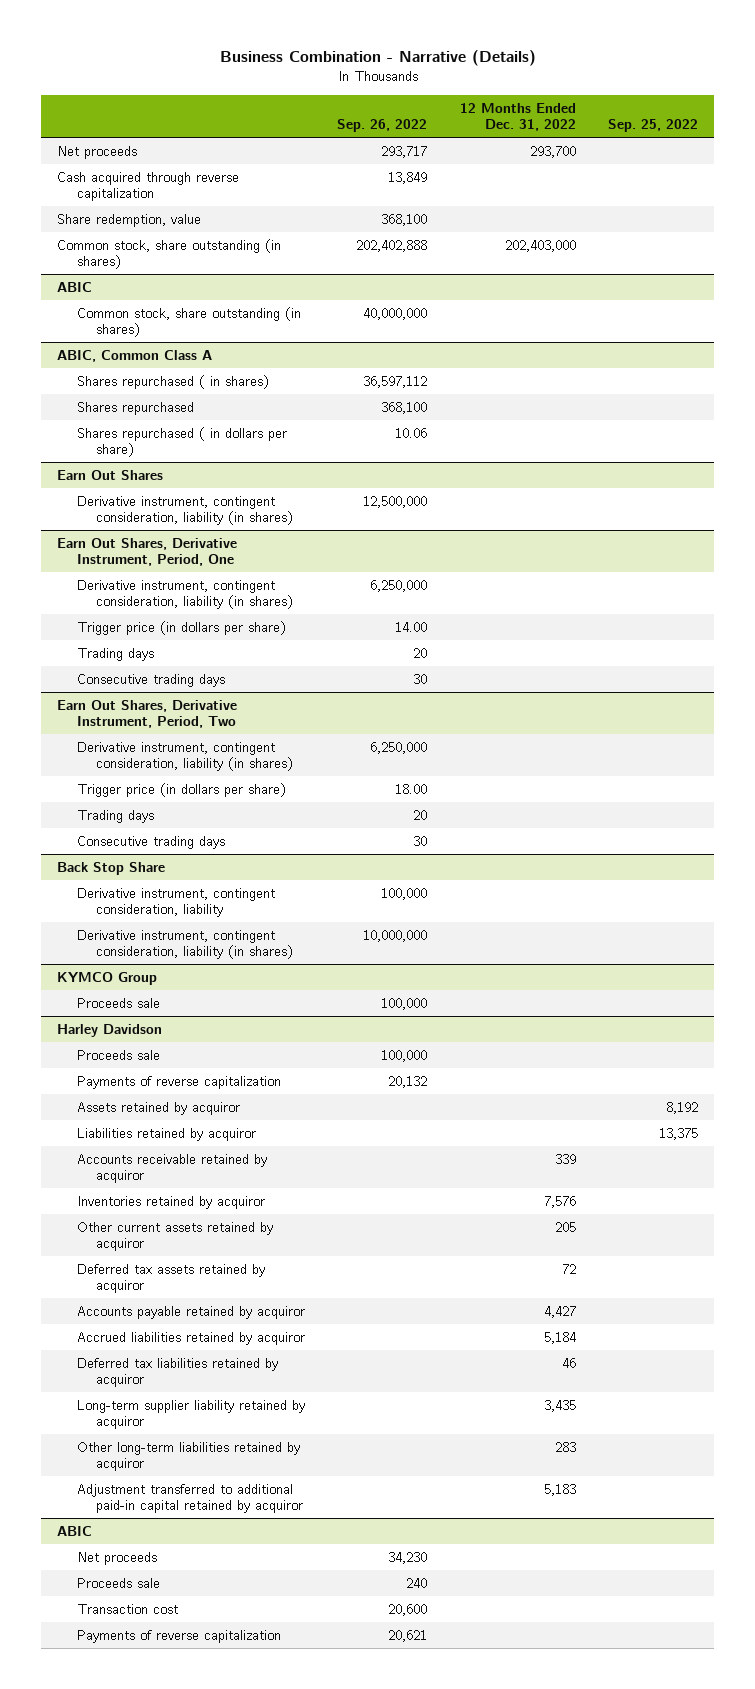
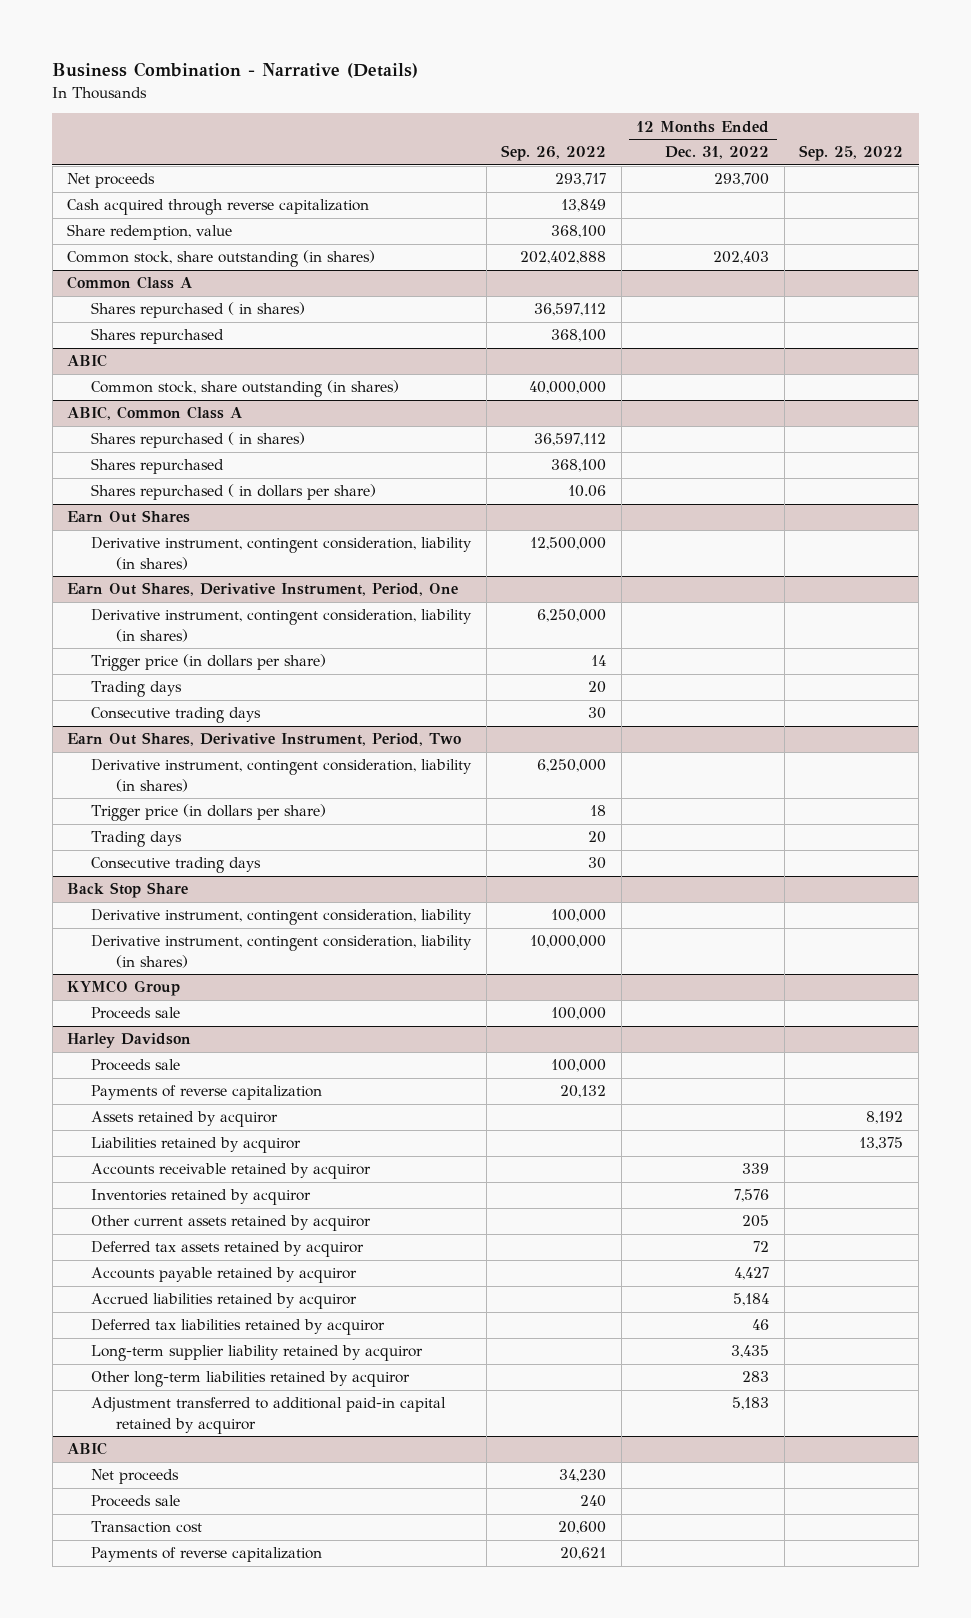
[504,239,576,252] 202,403,000 -> [713,251,770,265] 202,403
none -> [67,276,193,290] Common Class A
none -> [91,302,306,319] Shares repurchased ( in shares)
none -> [91,328,225,345] Shares repurchased
[395,621,428,632] 14.00 -> [591,655,607,667] 14
[395,783,428,794] 18.00 -> [590,805,607,817] 18

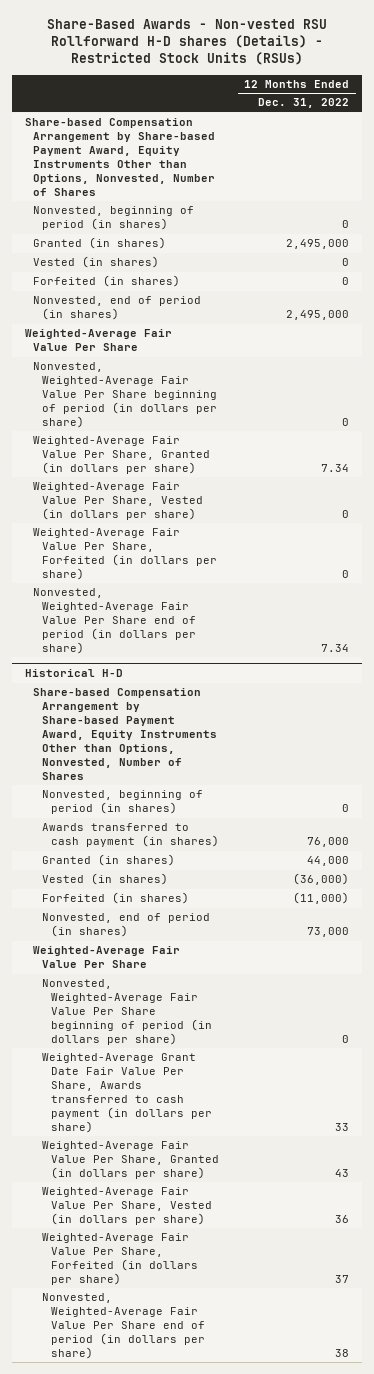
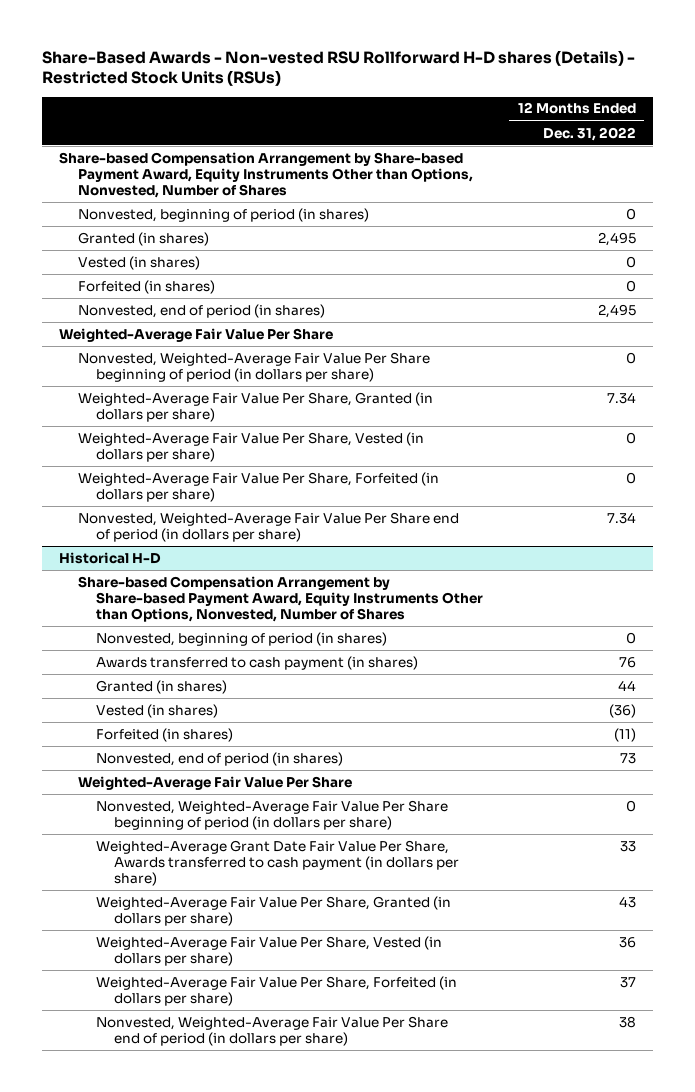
[286,239,350,250] 2,495,000 -> [597,231,636,246] 2,495
[286,310,350,321] 2,495,000 -> [597,303,636,318] 2,495
[307,837,350,848] 76,000 -> [618,656,636,668] 76
[307,856,350,867] 44,000 -> [617,679,636,691] 44
[293,873,350,886] (36,000) -> [608,703,636,718] (36)
[293,892,350,905] (11,000) -> [613,727,636,742] (11)
[307,927,350,938] 73,000 -> [619,752,636,764] 73

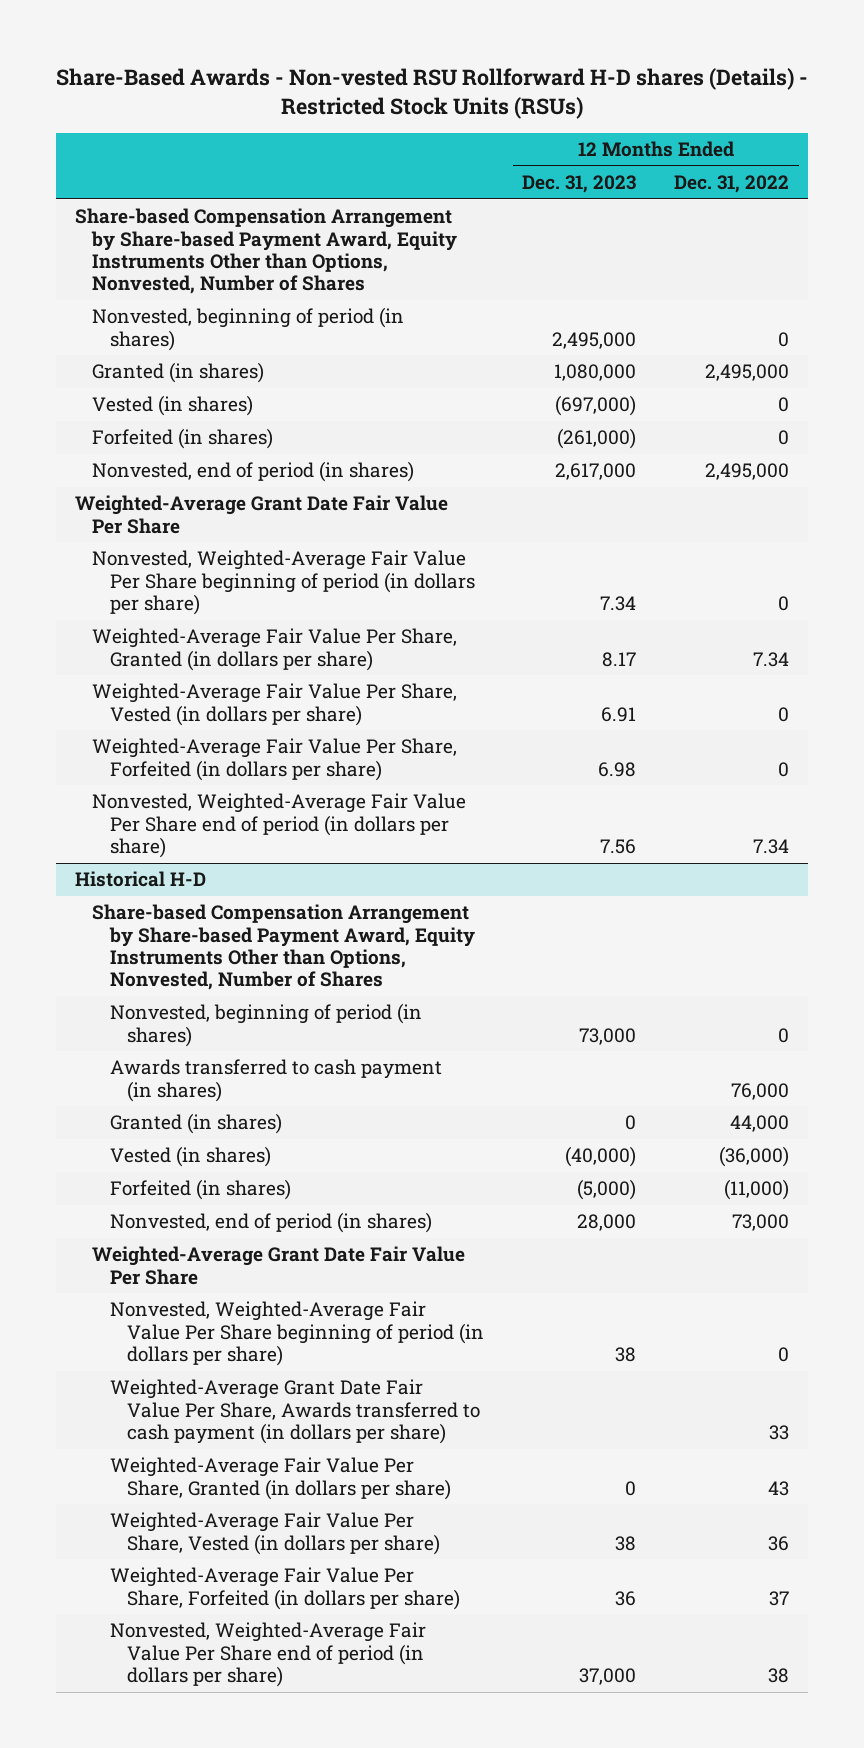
none -> [522,175,637,194] Dec. 31, 2023
[597,231,636,246] 2,495 -> [705,364,790,382] 2,495,000
[597,303,636,318] 2,495 -> [705,463,790,481] 2,495,000
[59,327,334,342] Weighted-Average Fair Value Per Share -> [74,495,448,534] Weighted-Average Grant Date Fair Value Per Share
[618,656,636,668] 76 -> [731,1082,790,1100] 76,000
[617,679,636,691] 44 -> [730,1115,790,1133] 44,000
[608,703,636,718] (36) -> [719,1146,790,1168] (36,000)
[613,727,636,742] (11) -> [724,1179,790,1201] (11,000)
[619,752,636,764] 73 -> [732,1214,790,1232] 73,000
[77,775,352,790] Weighted-Average Fair Value Per Share -> [92,1246,466,1285] Weighted-Average Grant Date Fair Value Per Share

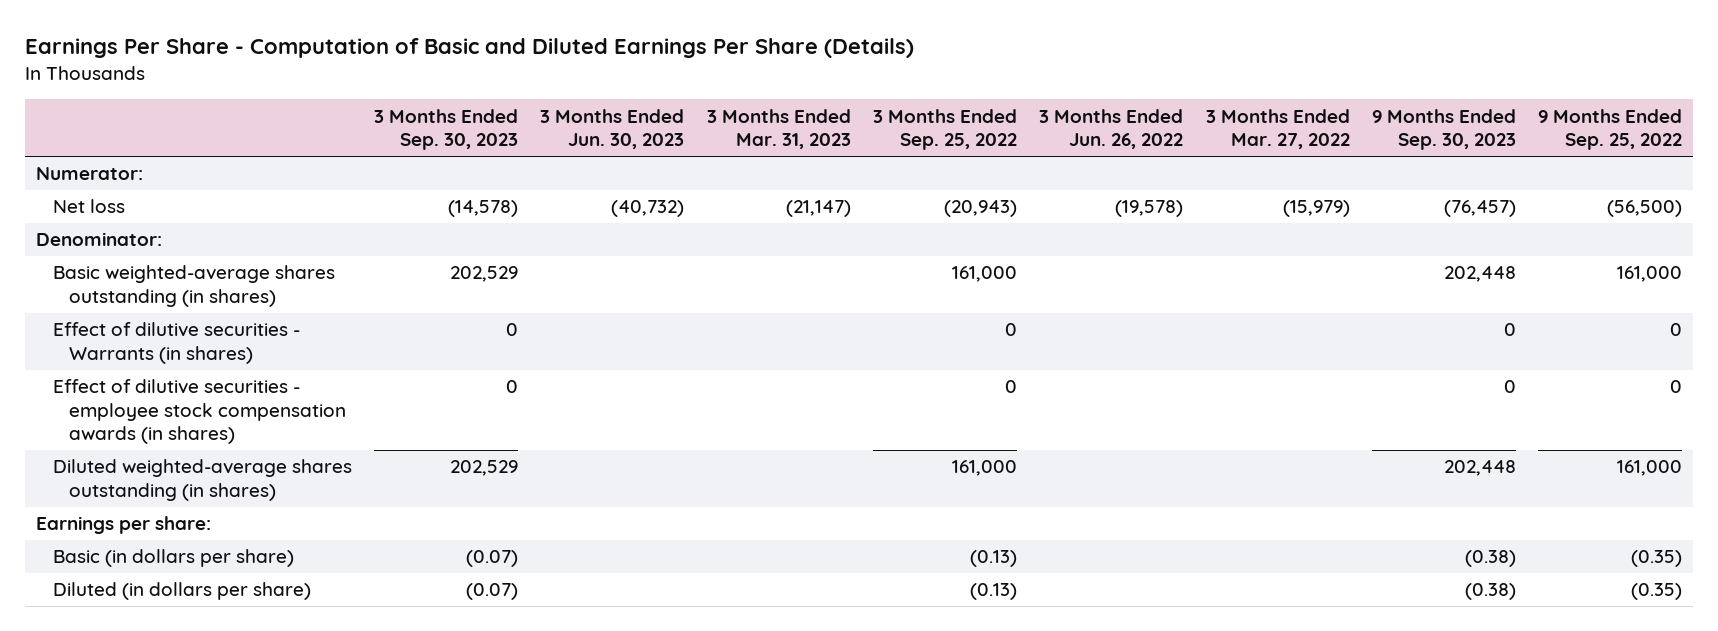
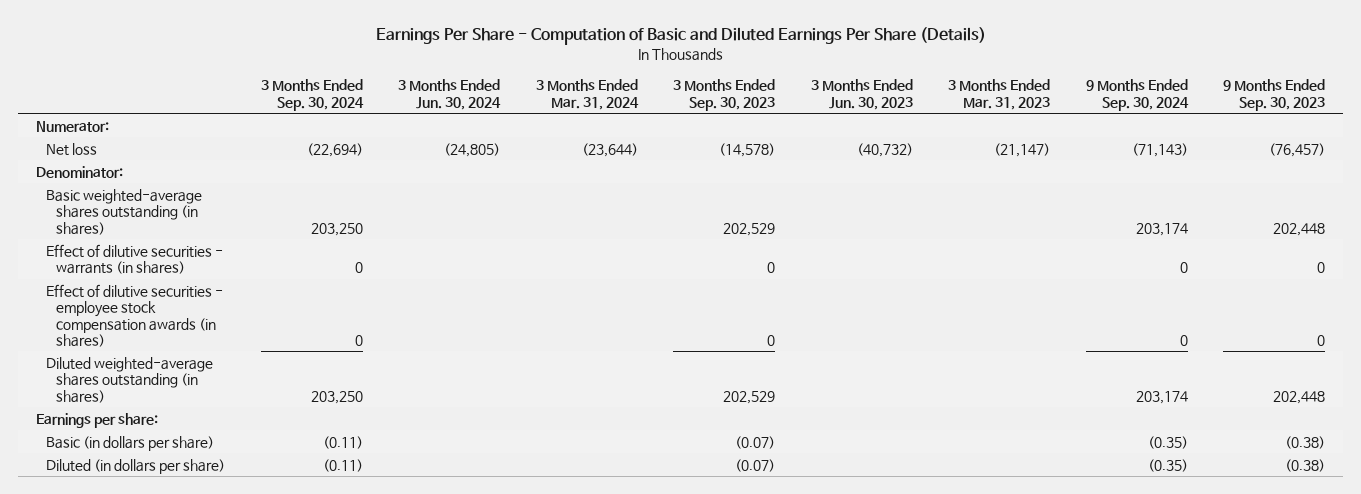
[872,108,1017,151] 3 Months Ended Sep. 25, 2022 -> none
[1039,108,1184,150] 3 Months Ended Jun. 26, 2022 -> none
[1205,108,1350,150] 3 Months Ended Mar. 27, 2022 -> none
[1538,108,1683,151] 9 Months Ended Sep. 25, 2022 -> none
none -> [260,79,364,111] 3 Months Ended Sep. 30, 2024
none -> [398,79,502,110] 3 Months Ended Jun. 30, 2024
none -> [535,79,639,110] 3 Months Ended Mar. 31, 2024
none -> [1085,79,1189,111] 9 Months Ended Sep. 30, 2024
[52,322,300,364] Effect of dilutive securities - Warrants (in shares) -> [46,243,224,275] Effect of dilutive securities - warrants (in shares)

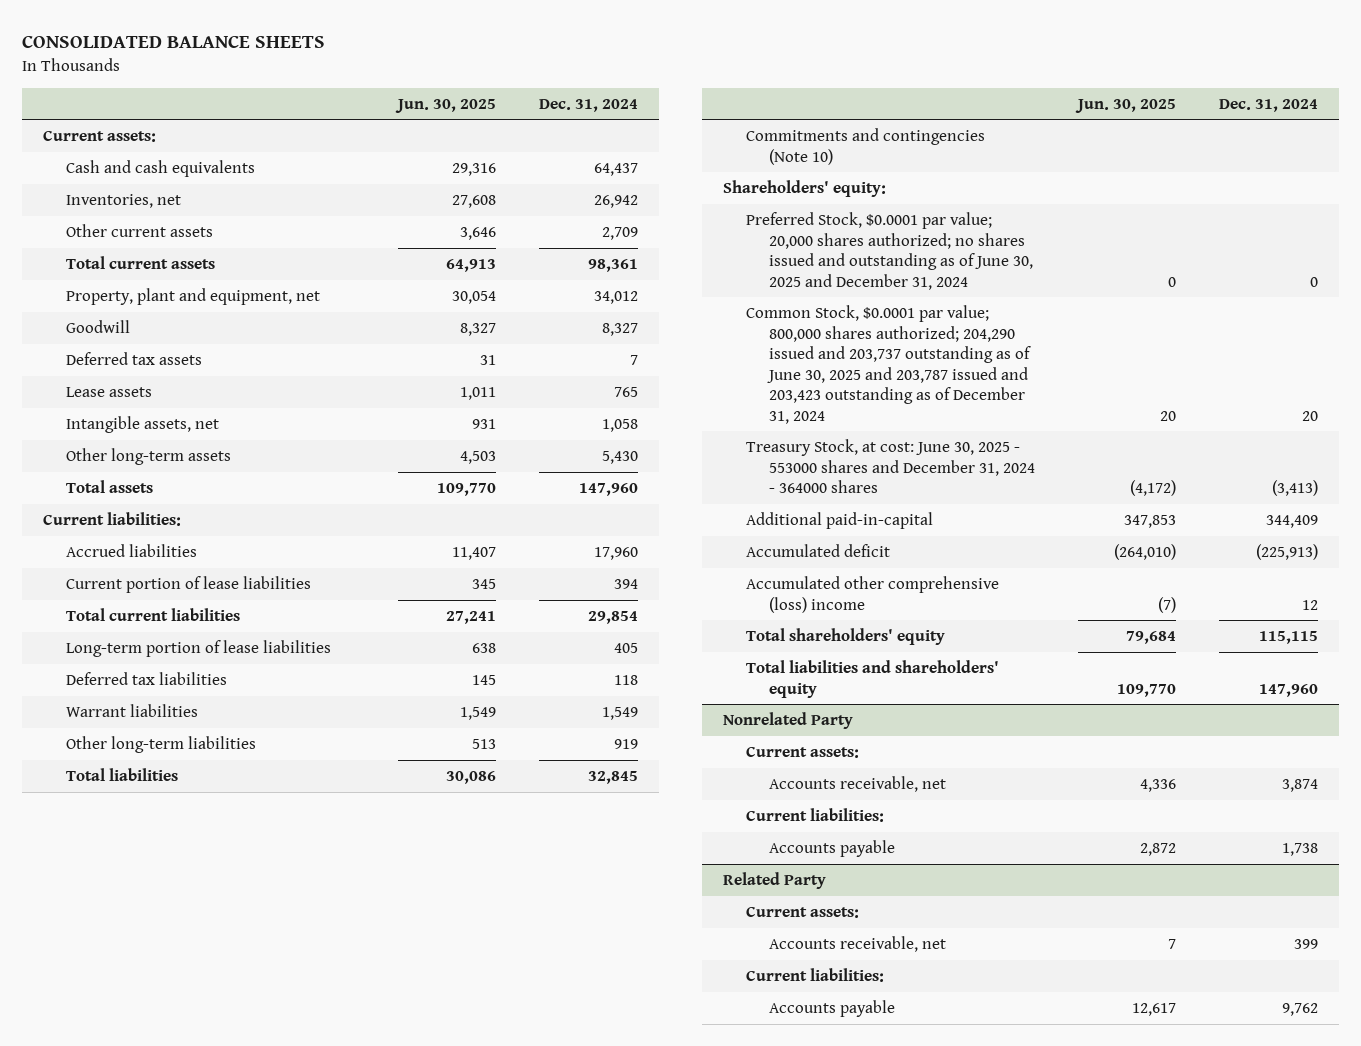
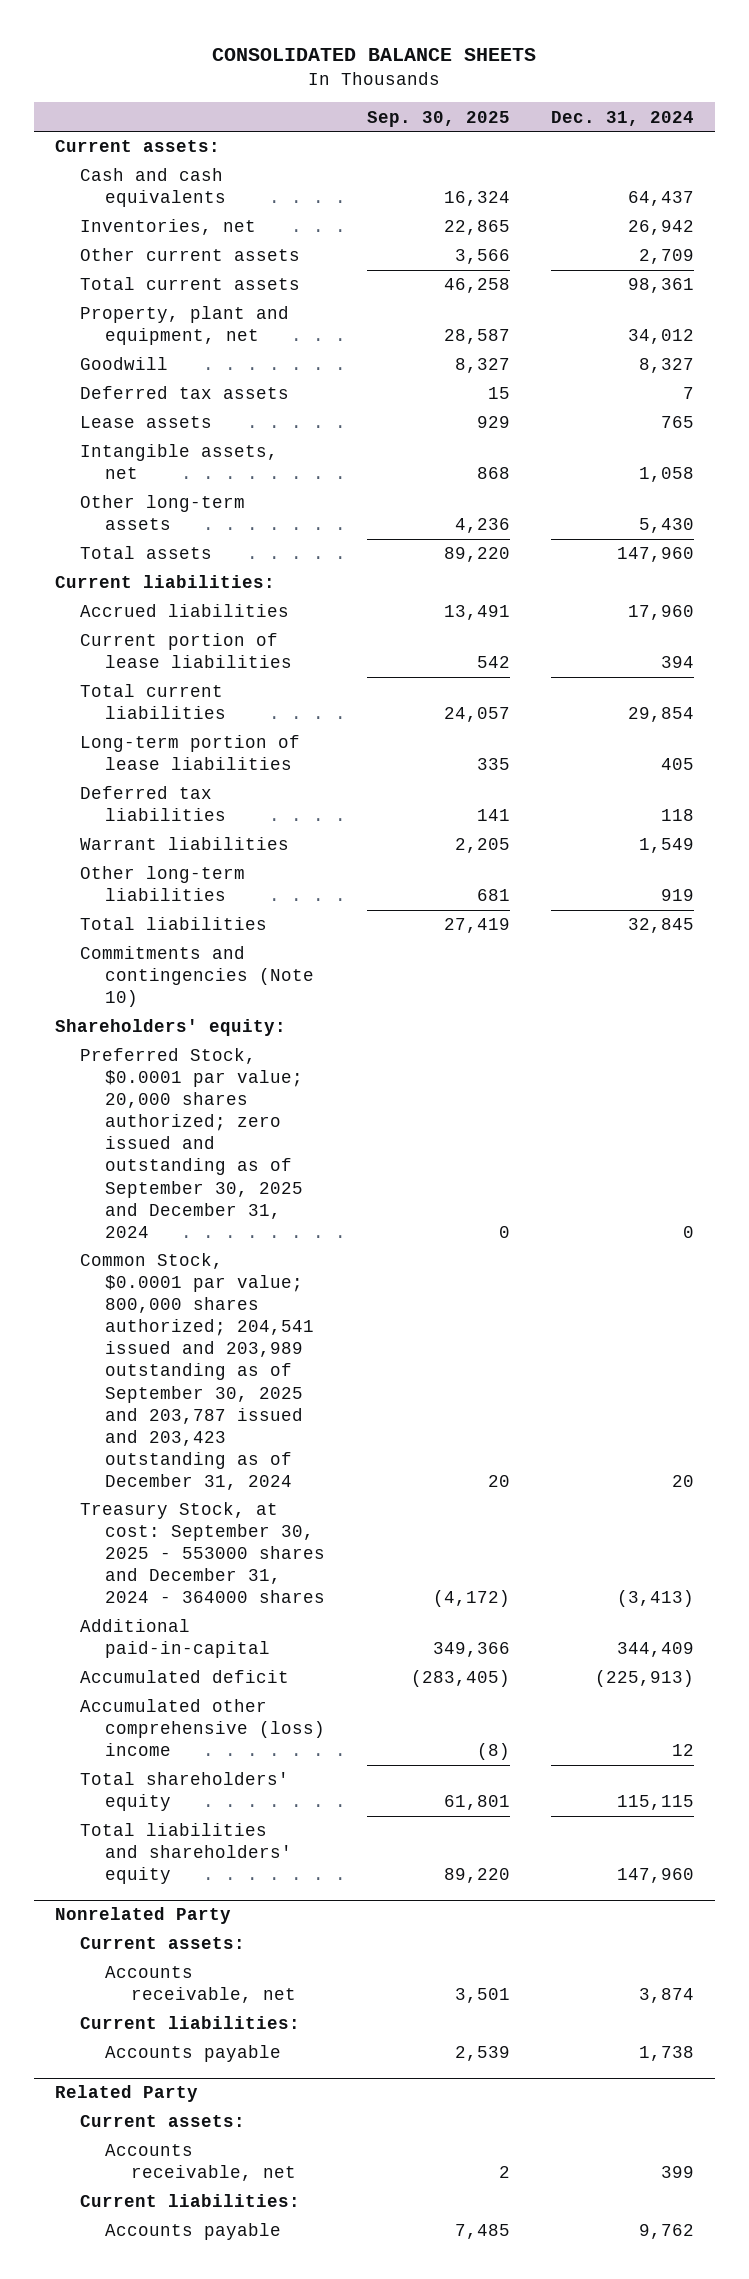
[395,98,497,113] Jun. 30, 2025 -> none
none -> [366,110,510,127] Sep. 30, 2025
[745,212,1033,290] Preferred Stock, $0.0001 par value; 20,000 shares authorized; no shares issued and outstanding as of June 30, 2025 and December 31, 2024 -> [79,1048,304,1238] Preferred Stock, $0.0001 par value; 20,000 shares authorized; zero issued and outstanding as of September 30, 2025 and December 31, 2024
[745,305,1031,424] Common Stock, $0.0001 par value; 800,000 shares authorized; 204,290 issued and 203,737 outstanding as of June 30, 2025 and 203,787 issued and 203,423 outstanding as of December 31, 2024 -> [79,1253,315,1490] Common Stock, $0.0001 par value; 800,000 shares authorized; 204,541 issued and 203,989 outstanding as of September 30, 2025 and 203,787 issued and 203,423 outstanding as of December 31, 2024
[745,439,1035,494] Treasury Stock, at cost: June 30, 2025 - 553000 shares and December 31, 2024 - 364000 shares -> [79,1502,326,1604] Treasury Stock, at cost: September 30, 2025 - 553000 shares and December 31, 2024 - 364000 shares

